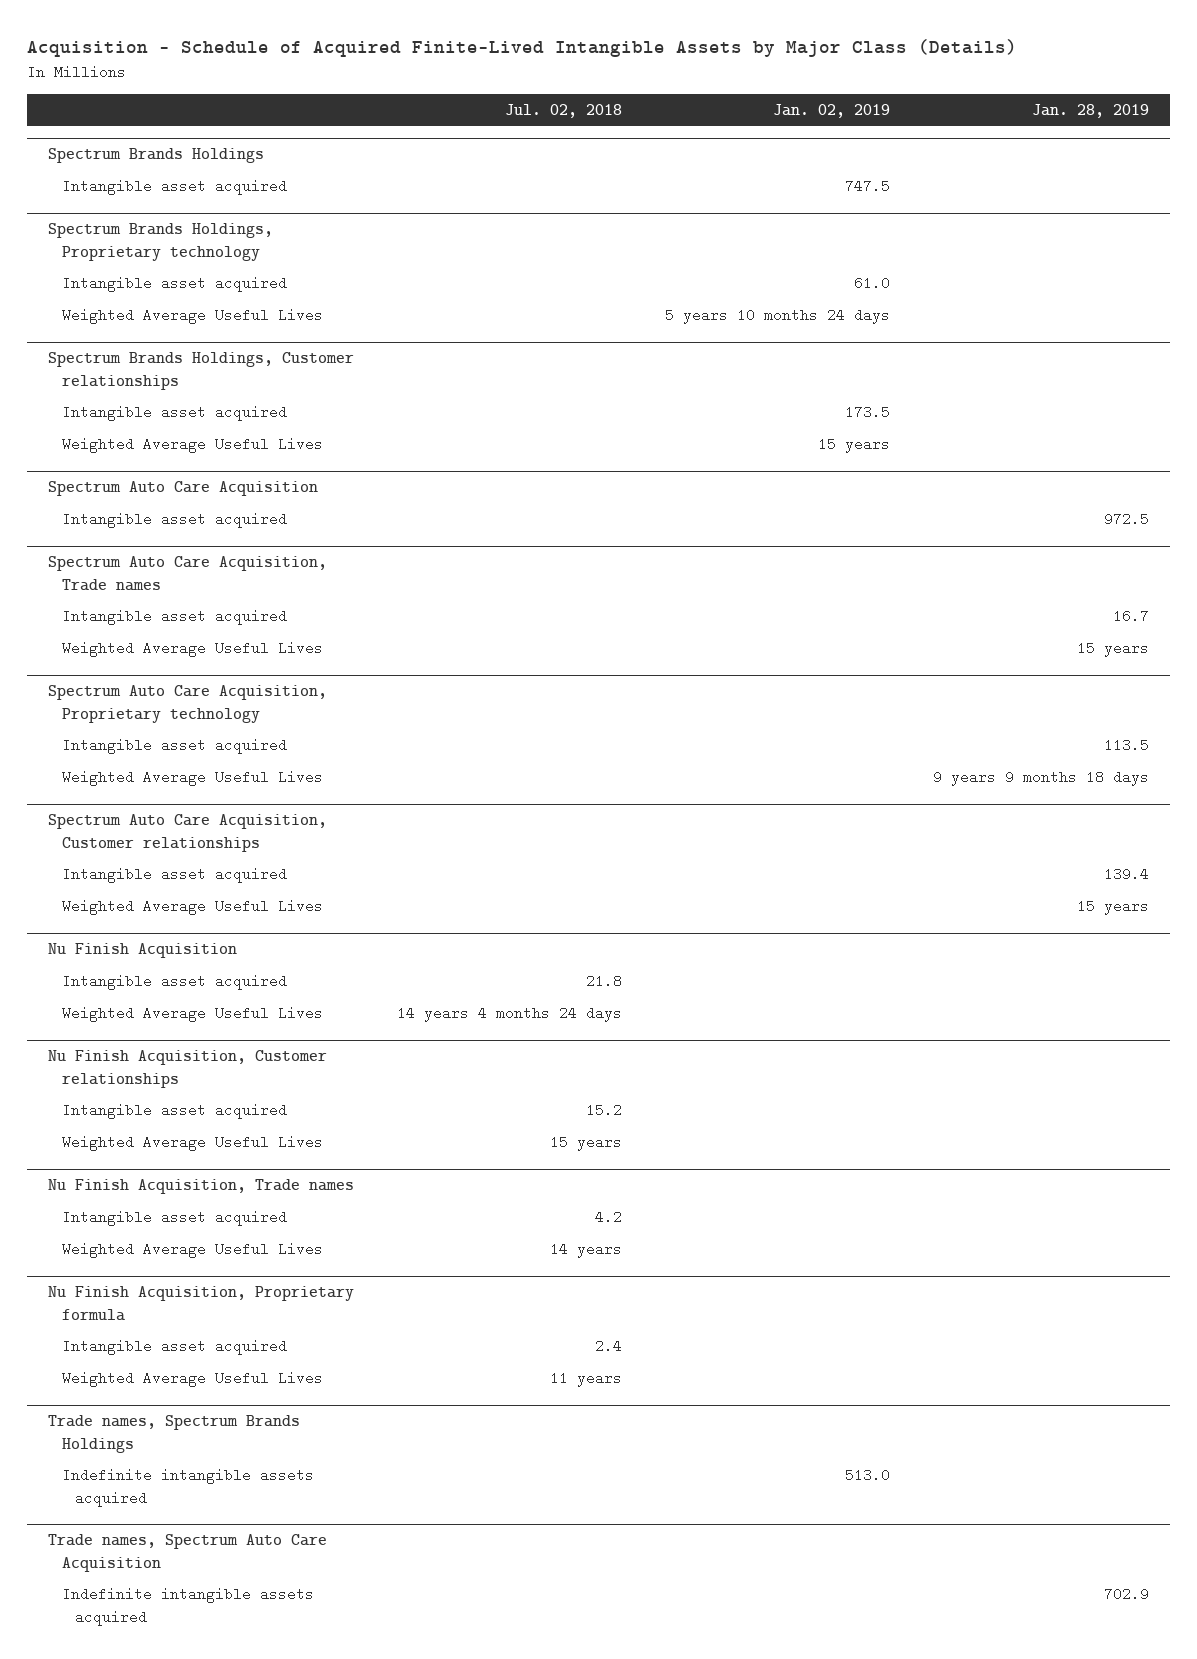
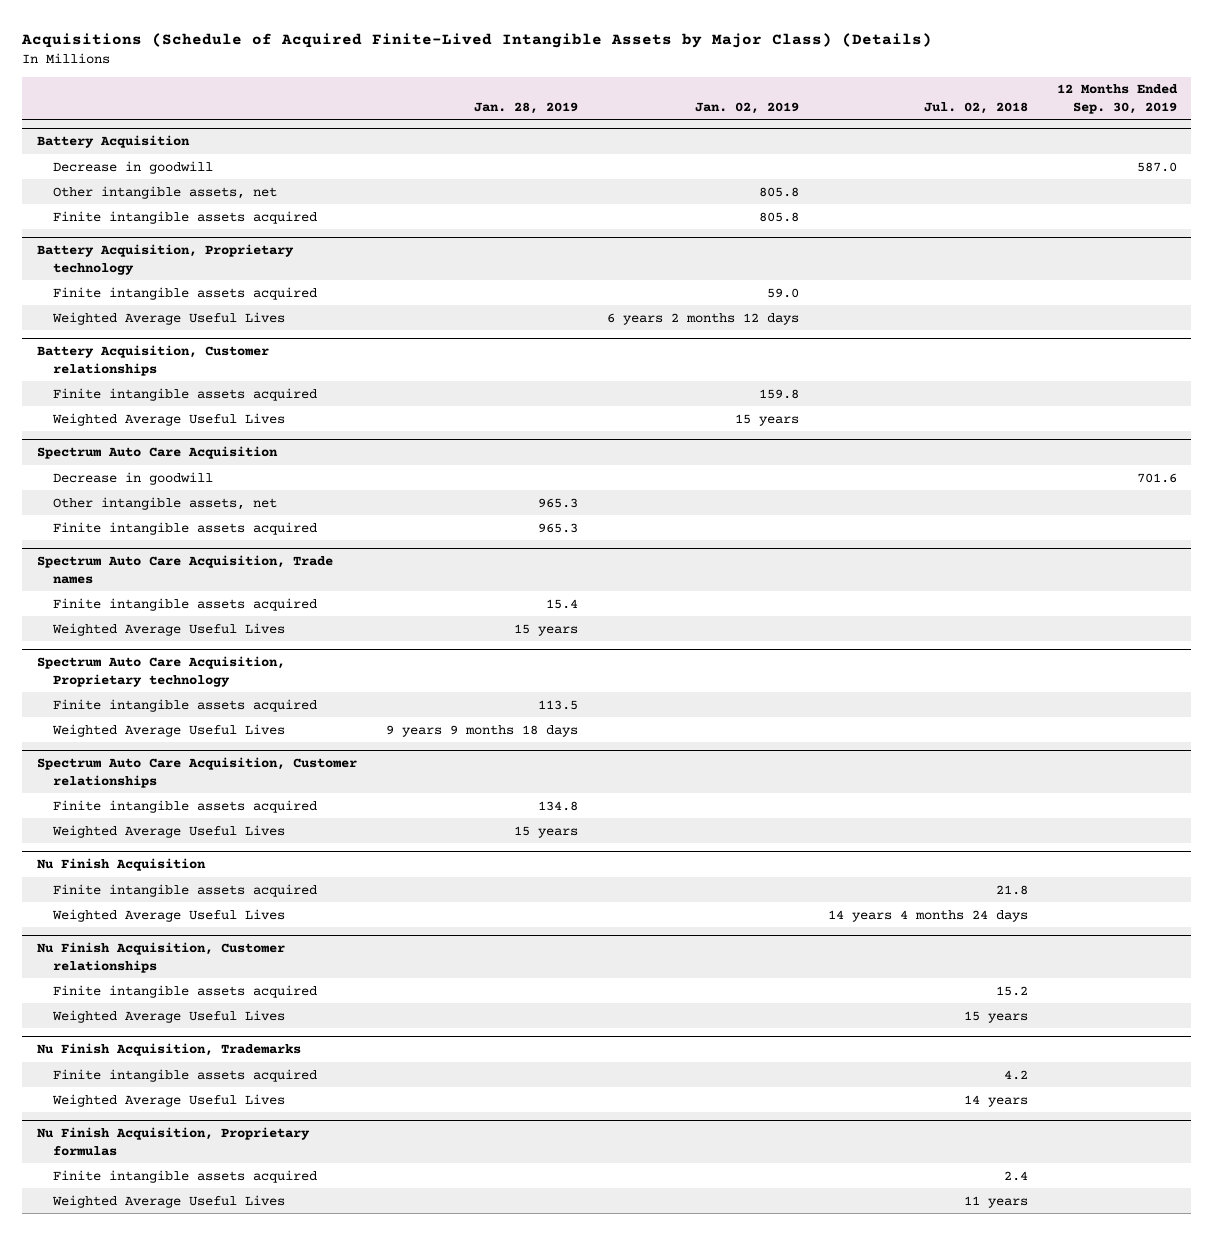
[26,39,1017,58] Acquisition - Schedule of Acquired Finite-Lived Intangible Assets by Major Class (Details) -> [21,32,933,48] Acquisitions (Schedule of Acquired Finite-Lived Intangible Assets by Major Class) (Details)
none -> [1056,84,1178,114] 12 Months Ended Sep. 30, 2019
[48,223,274,261] Spectrum Brands Holdings, Proprietary technology -> none
[61,276,287,293] Intangible asset acquired -> none
[61,308,323,325] Weighted Average Useful Lives -> none
[48,148,265,164] Spectrum Brands Holdings -> [36,135,190,149] Battery Acquisition
none -> [52,160,213,174] Decrease in goodwill
none -> [52,185,277,199] Other intangible assets, net
[61,179,287,196] Intangible asset acquired -> [52,210,317,224] Finite intangible assets acquired
[844,179,890,194] 747.5 -> [758,211,799,222] 805.8
none -> [36,244,294,275] Battery Acquisition, Proprietary technology
none -> [52,286,317,300] Finite intangible assets acquired
none -> [51,311,285,325] Weighted Average Useful Lives
[48,352,355,390] Spectrum Brands Holdings, Customer relationships -> [36,345,269,376] Battery Acquisition, Customer relationships
[61,405,287,422] Intangible asset acquired -> [52,387,317,401] Finite intangible assets acquired
[844,405,890,420] 173.5 -> [758,388,799,399] 159.8
none -> [52,471,213,485] Decrease in goodwill
none -> [52,496,277,510] Other intangible assets, net
[61,512,287,529] Intangible asset acquired -> [52,521,317,535] Finite intangible assets acquired
[1103,512,1149,527] 972.5 -> [537,522,578,533] 965.3
[61,609,287,626] Intangible asset acquired -> [52,597,317,611] Finite intangible assets acquired
[1112,609,1149,624] 16.7 -> [545,598,578,609] 15.4
[61,738,287,755] Intangible asset acquired -> [52,698,317,712] Finite intangible assets acquired
[61,867,287,884] Intangible asset acquired -> [52,799,317,813] Finite intangible assets acquired
[1103,867,1149,882] 139.4 -> [537,800,578,811] 134.8
[61,974,287,991] Intangible asset acquired -> [52,883,317,897] Finite intangible assets acquired
[61,1103,287,1120] Intangible asset acquired -> [52,984,317,998] Finite intangible assets acquired
[48,1179,355,1195] Nu Finish Acquisition, Trade names -> [36,1043,301,1057] Nu Finish Acquisition, Trademarks
[61,1210,287,1227] Intangible asset acquired -> [52,1068,317,1082] Finite intangible assets acquired
[48,1286,355,1321] Nu Finish Acquisition, Proprietary formula -> [36,1127,310,1156] Nu Finish Acquisition, Proprietary formulas
[61,1339,287,1356] Intangible asset acquired -> [52,1169,317,1183] Finite intangible assets acquired
[48,1415,301,1453] Trade names, Spectrum Brands Holdings -> none
[61,1468,314,1507] Indefinite intangible assets acquired -> none
[48,1534,328,1572] Trade names, Spectrum Auto Care Acquisition -> none
[61,1587,314,1626] Indefinite intangible assets acquired -> none

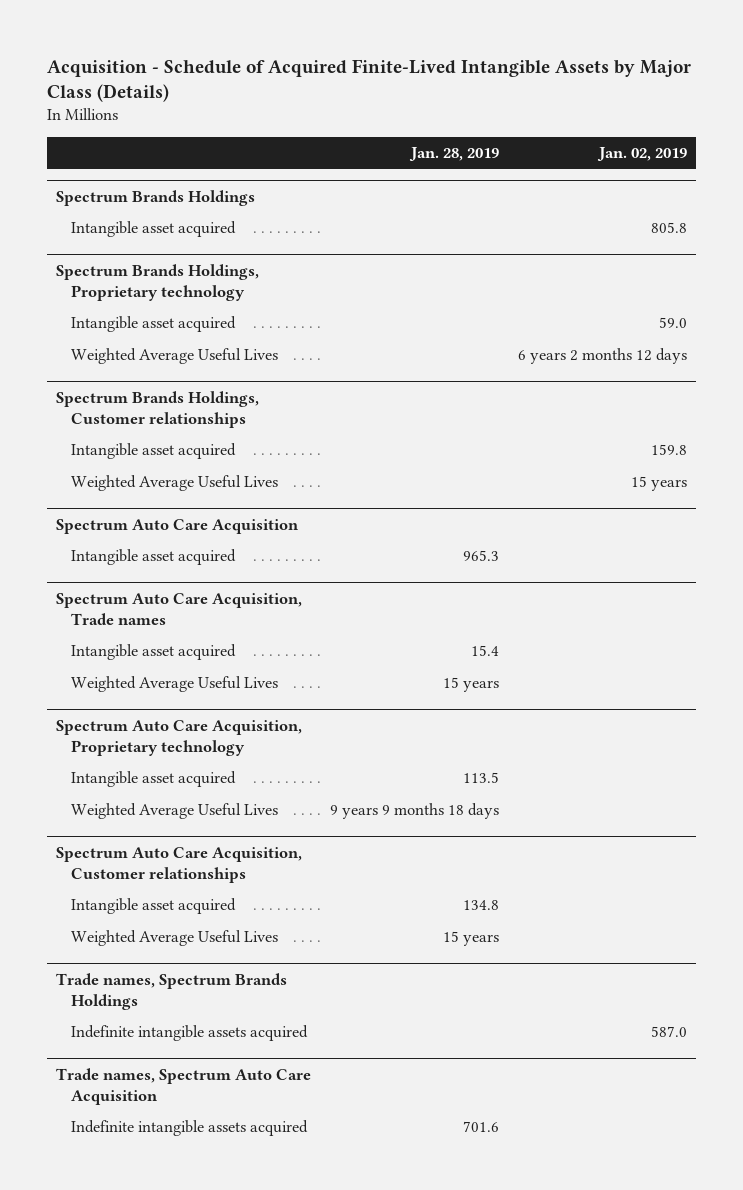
[21,32,933,48] Acquisitions (Schedule of Acquired Finite-Lived Intangible Assets by Major Class) (Details) -> [47,58,692,103] Acquisition - Schedule of Acquired Finite-Lived Intangible Assets by Major Class (Details)
[923,101,1028,114] Jul. 02, 2018 -> none
[1056,84,1178,114] 12 Months Ended Sep. 30, 2019 -> none
[52,160,213,174] Decrease in goodwill -> none
[52,185,277,199] Other intangible assets, net -> none
[36,135,190,149] Battery Acquisition -> [56,189,256,206] Spectrum Brands Holdings
[52,210,317,224] Finite intangible assets acquired -> [70,221,236,238] Intangible asset acquired
[36,244,294,275] Battery Acquisition, Proprietary technology -> [56,263,260,301] Spectrum Brands Holdings, Proprietary technology
[52,286,317,300] Finite intangible assets acquired -> [70,316,236,333] Intangible asset acquired
[36,345,269,376] Battery Acquisition, Customer relationships -> [56,390,260,428] Spectrum Brands Holdings, Customer relationships
[52,387,317,401] Finite intangible assets acquired -> [70,443,236,460] Intangible asset acquired
[52,471,213,485] Decrease in goodwill -> none
[52,496,277,510] Other intangible assets, net -> none
[52,521,317,535] Finite intangible assets acquired -> [70,549,236,566] Intangible asset acquired
[52,597,317,611] Finite intangible assets acquired -> [70,644,236,661] Intangible asset acquired
[52,698,317,712] Finite intangible assets acquired -> [70,771,236,788] Intangible asset acquired
[52,799,317,813] Finite intangible assets acquired -> [70,898,236,915] Intangible asset acquired
[36,858,206,872] Nu Finish Acquisition -> none
[52,883,317,897] Finite intangible assets acquired -> none
[51,908,285,922] Weighted Average Useful Lives -> none
[36,942,285,973] Nu Finish Acquisition, Customer relationships -> none
[52,984,317,998] Finite intangible assets acquired -> none
[51,1009,285,1023] Weighted Average Useful Lives -> none
[36,1043,301,1057] Nu Finish Acquisition, Trademarks -> none
[52,1068,317,1082] Finite intangible assets acquired -> none
[51,1093,285,1107] Weighted Average Useful Lives -> none
[36,1127,310,1156] Nu Finish Acquisition, Proprietary formulas -> none
[52,1169,317,1183] Finite intangible assets acquired -> none
[51,1194,285,1208] Weighted Average Useful Lives -> none
none -> [56,972,288,1010] Trade names, Spectrum Brands Holdings
none -> [70,1025,308,1042] Indefinite intangible assets acquired
none -> [56,1067,312,1105] Trade names, Spectrum Auto Care Acquisition
none -> [70,1120,308,1137] Indefinite intangible assets acquired

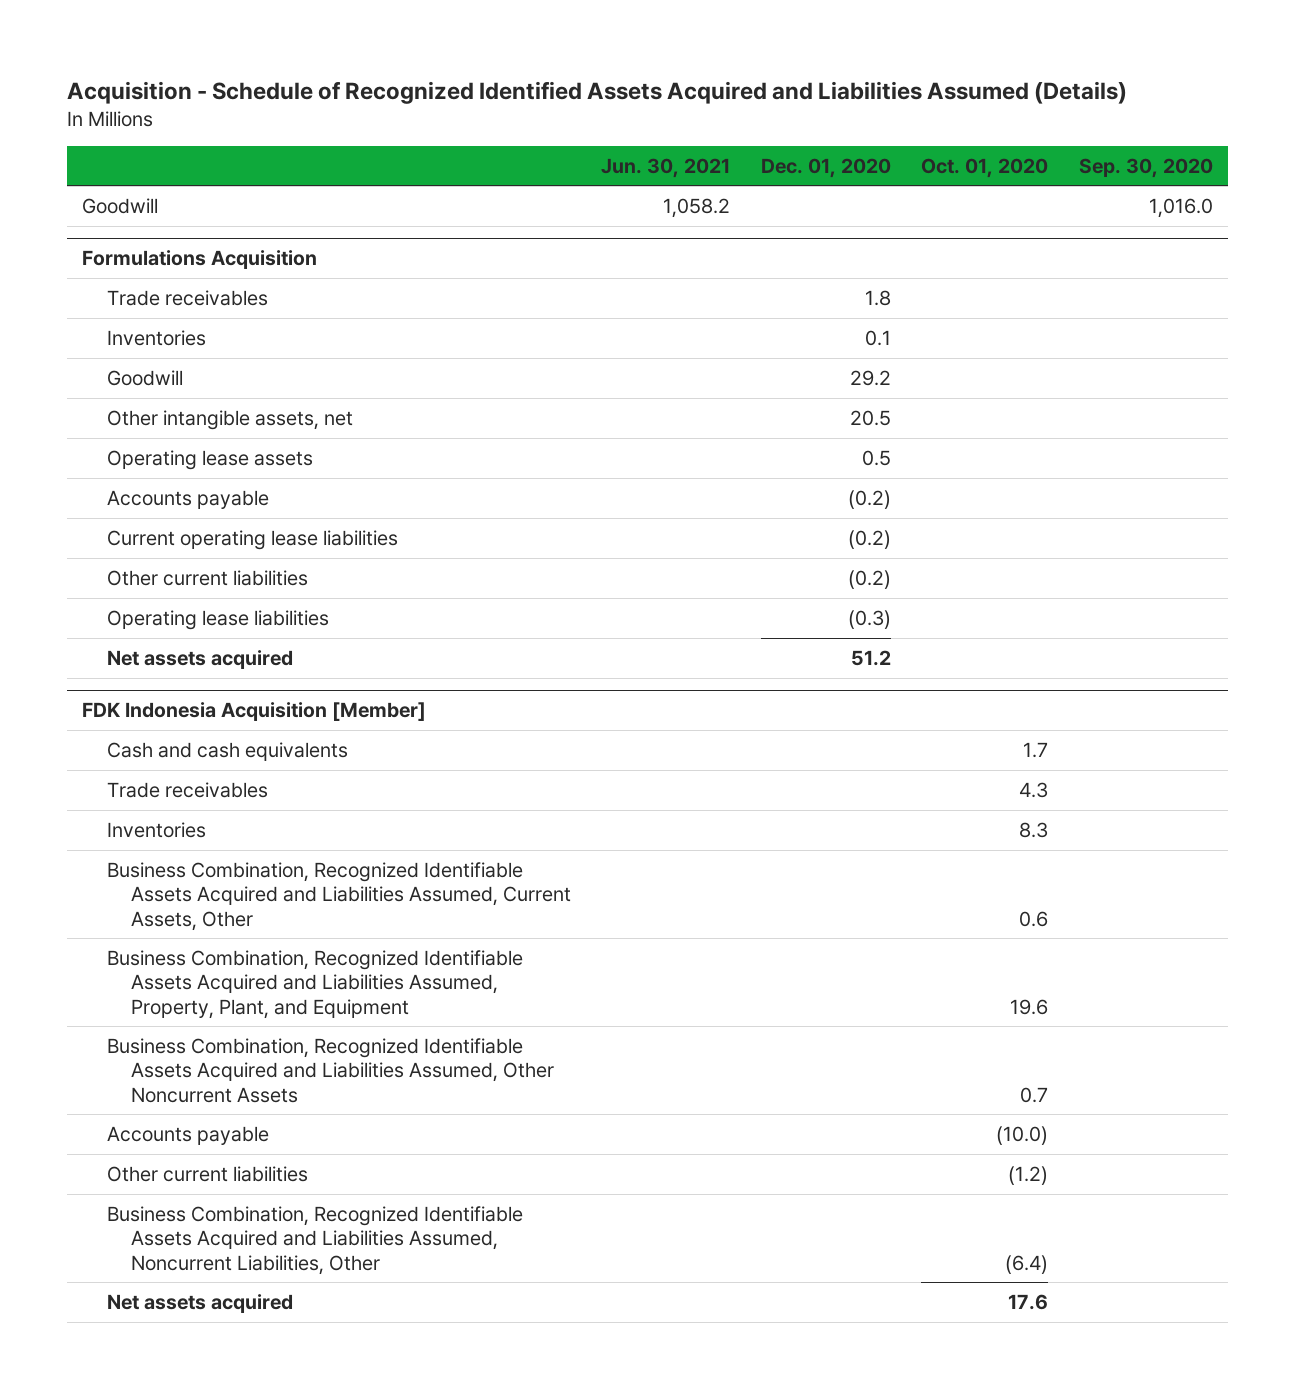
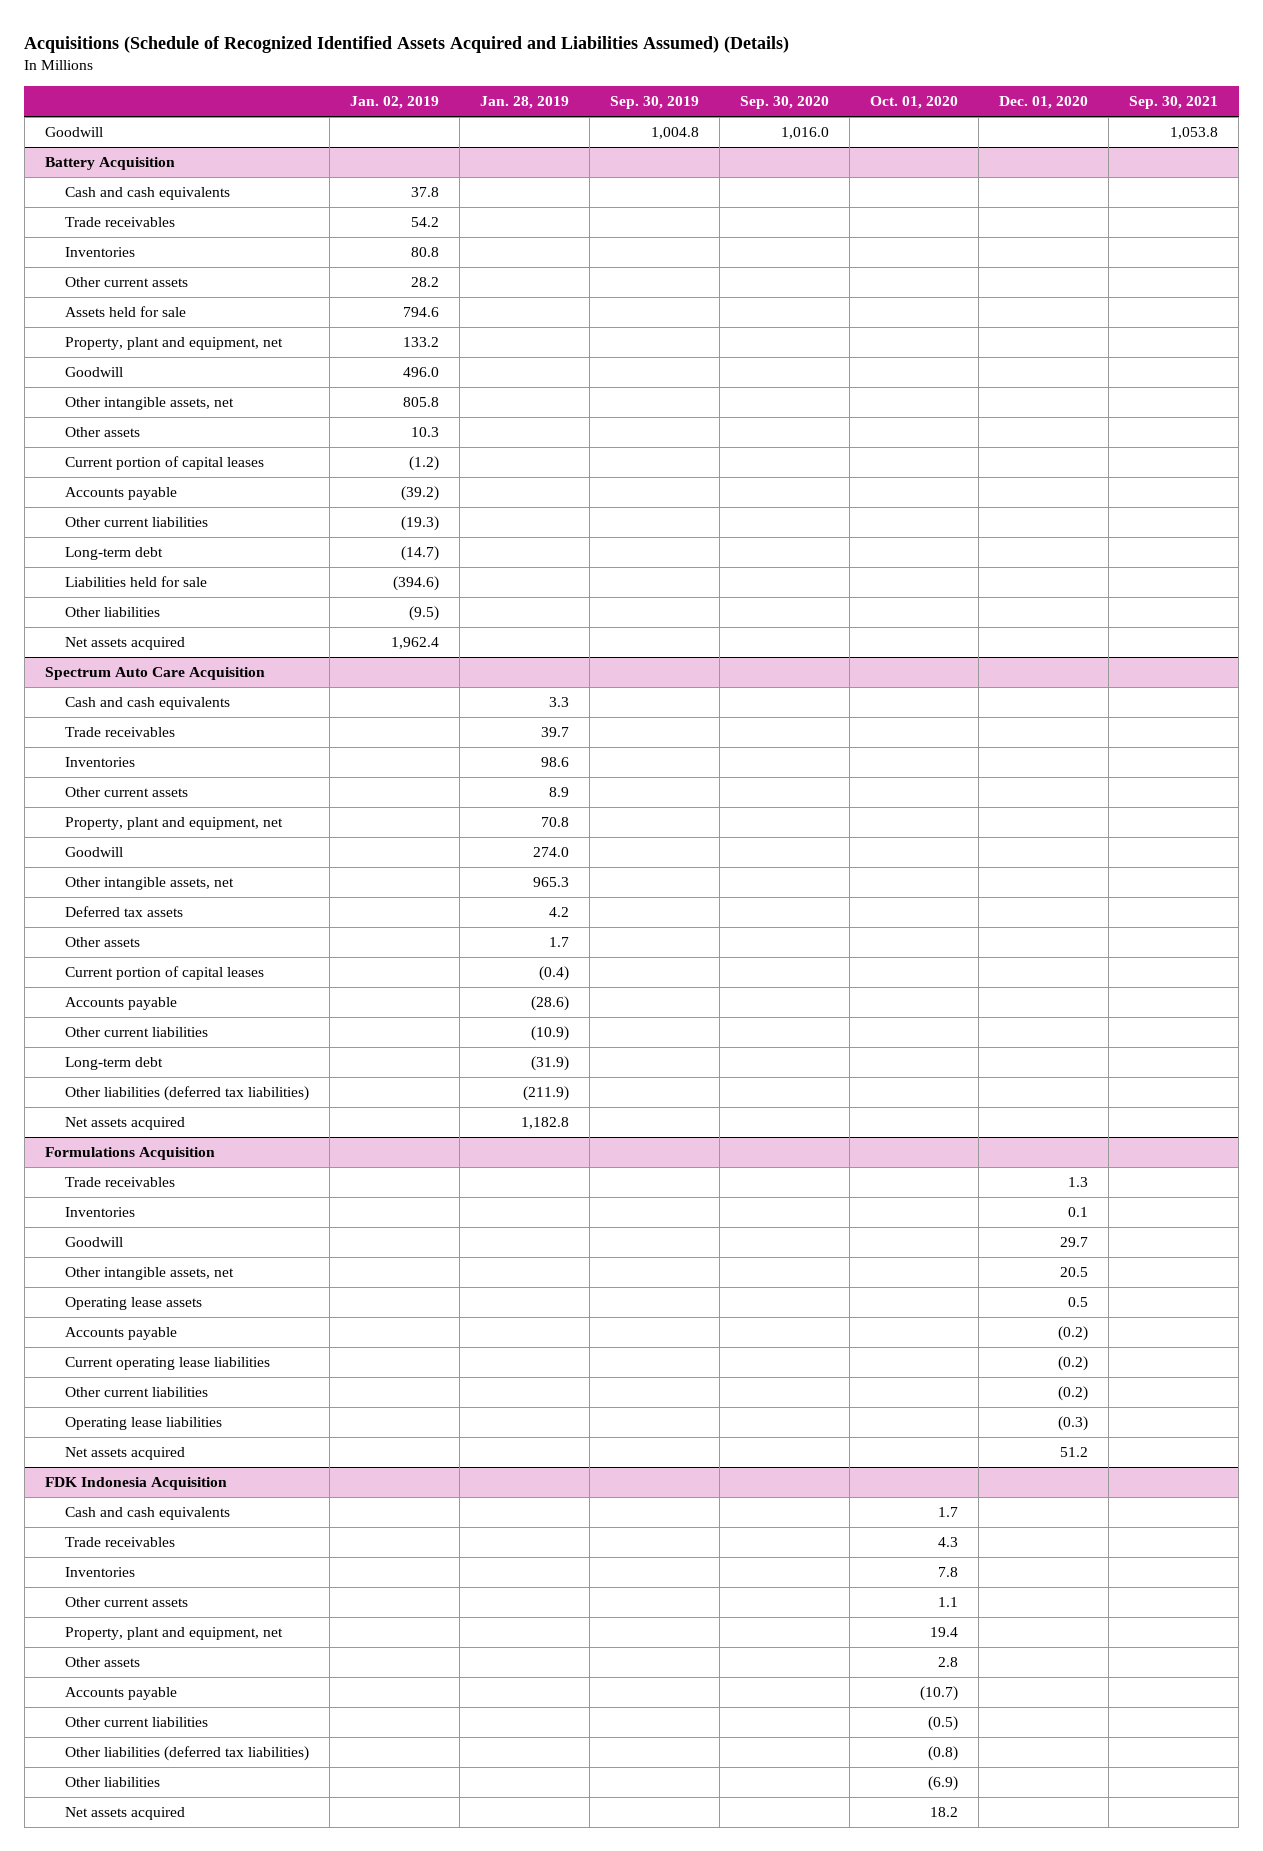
[67,80,1128,104] Acquisition - Schedule of Recognized Identified Assets Acquired and Liabilities Assumed (Details) -> [24,35,790,53] Acquisitions (Schedule of Recognized Identified Assets Acquired and Liabilities Assumed) (Details)
[601,157,731,178] Jun. 30, 2021 -> none
none -> [350,95,440,109] Jan. 02, 2019
none -> [480,95,570,109] Jan. 28, 2019
none -> [610,95,700,109] Sep. 30, 2019
none -> [1129,95,1219,109] Sep. 30, 2021
none -> [44,157,175,171] Battery Acquisition
none -> [65,187,231,201] Cash and cash equivalents
none -> [65,217,176,228] Trade receivables
none -> [65,247,136,258] Inventories
none -> [65,277,189,288] Other current assets
none -> [65,306,187,318] Assets held for sale
none -> [65,337,284,351] Property, plant and equipment, net
none -> [65,367,124,378] Goodwill
none -> [65,397,235,411] Other intangible assets, net
none -> [65,427,141,438] Other assets
none -> [65,456,265,471] Current portion of capital leases
none -> [65,487,178,501] Accounts payable
none -> [65,517,209,528] Other current liabilities
none -> [65,547,164,561] Long-term debt
none -> [65,576,208,588] Liabilities held for sale
none -> [65,607,161,618] Other liabilities
none -> [65,637,186,651] Net assets acquired
none -> [44,667,265,681] Spectrum Auto Care Acquisition
none -> [65,697,231,711] Cash and cash equivalents
none -> [65,727,176,738] Trade receivables
none -> [65,757,136,768] Inventories
none -> [65,787,189,798] Other current assets
none -> [65,817,284,831] Property, plant and equipment, net
none -> [65,847,124,858] Goodwill
none -> [65,877,235,891] Other intangible assets, net
none -> [65,906,184,918] Deferred tax assets
none -> [65,937,141,948] Other assets
none -> [65,966,265,981] Current portion of capital leases
none -> [65,997,178,1011] Accounts payable
none -> [65,1027,209,1038] Other current liabilities
none -> [65,1057,164,1071] Long-term debt
none -> [65,1086,310,1102] Other liabilities (deferred tax liabilities)
none -> [65,1117,186,1131] Net assets acquired
[864,289,891,306] 1.8 -> [1068,1177,1089,1188] 1.3
[849,369,891,386] 29.2 -> [1060,1237,1089,1248] 29.7
[82,702,427,722] FDK Indonesia Acquisition [Member] -> [44,1477,227,1491] FDK Indonesia Acquisition
[106,1037,554,1103] Business Combination, Recognized Identifiable Assets Acquired and Liabilities Assumed, Other Noncurrent Assets -> none
[106,1205,523,1275] Business Combination, Recognized Identifiable Assets Acquired and Liabilities Assumed, Noncurrent Liabilities, Other -> none
[1019,821,1049,838] 8.3 -> [938,1567,959,1578] 7.8
[106,861,571,931] Business Combination, Recognized Identifiable Assets Acquired and Liabilities Assumed, Current Assets, Other -> [65,1597,189,1608] Other current assets
[1019,910,1049,927] 0.6 -> [938,1597,959,1608] 1.1
[106,949,523,1019] Business Combination, Recognized Identifiable Assets Acquired and Liabilities Assumed, Property, Plant, and Equipment -> [65,1627,284,1641] Property, plant and equipment, net
[1010,998,1049,1015] 19.6 -> [930,1627,959,1638] 19.4
none -> [65,1657,141,1668] Other assets
[996,1125,1049,1145] (10.0) -> [920,1686,959,1702] (10.7)
[1008,1165,1049,1185] (1.2) -> [928,1716,959,1732] (0.5)
none -> [65,1746,310,1762] Other liabilities (deferred tax liabilities)
none -> [65,1777,161,1788] Other liabilities
[1008,1293,1049,1310] 17.6 -> [930,1807,959,1818] 18.2

